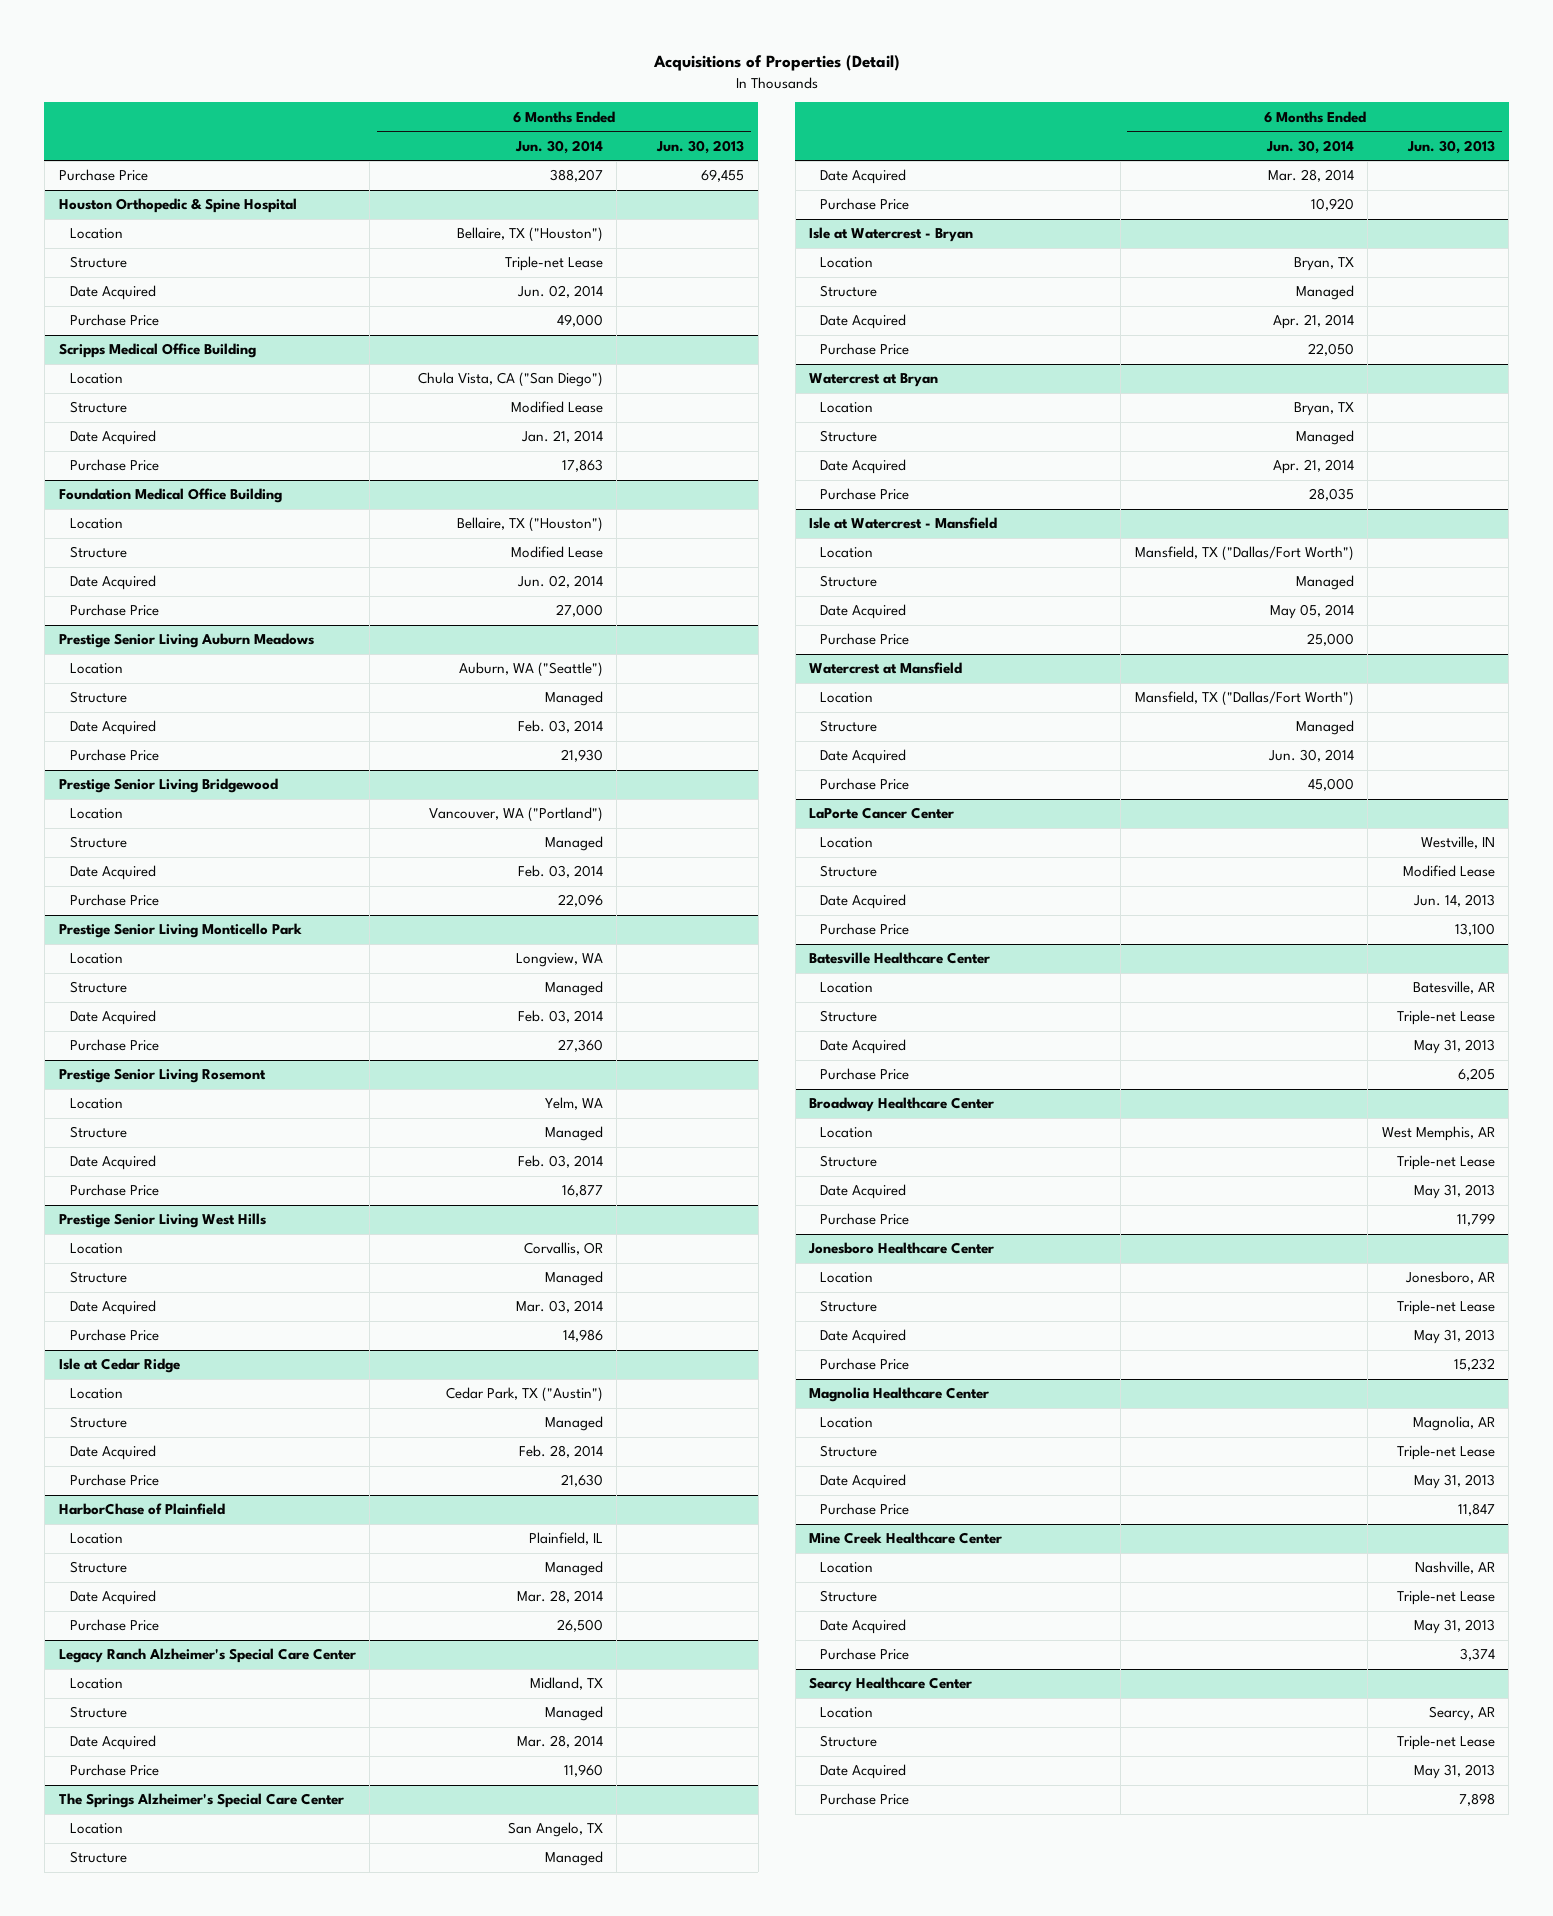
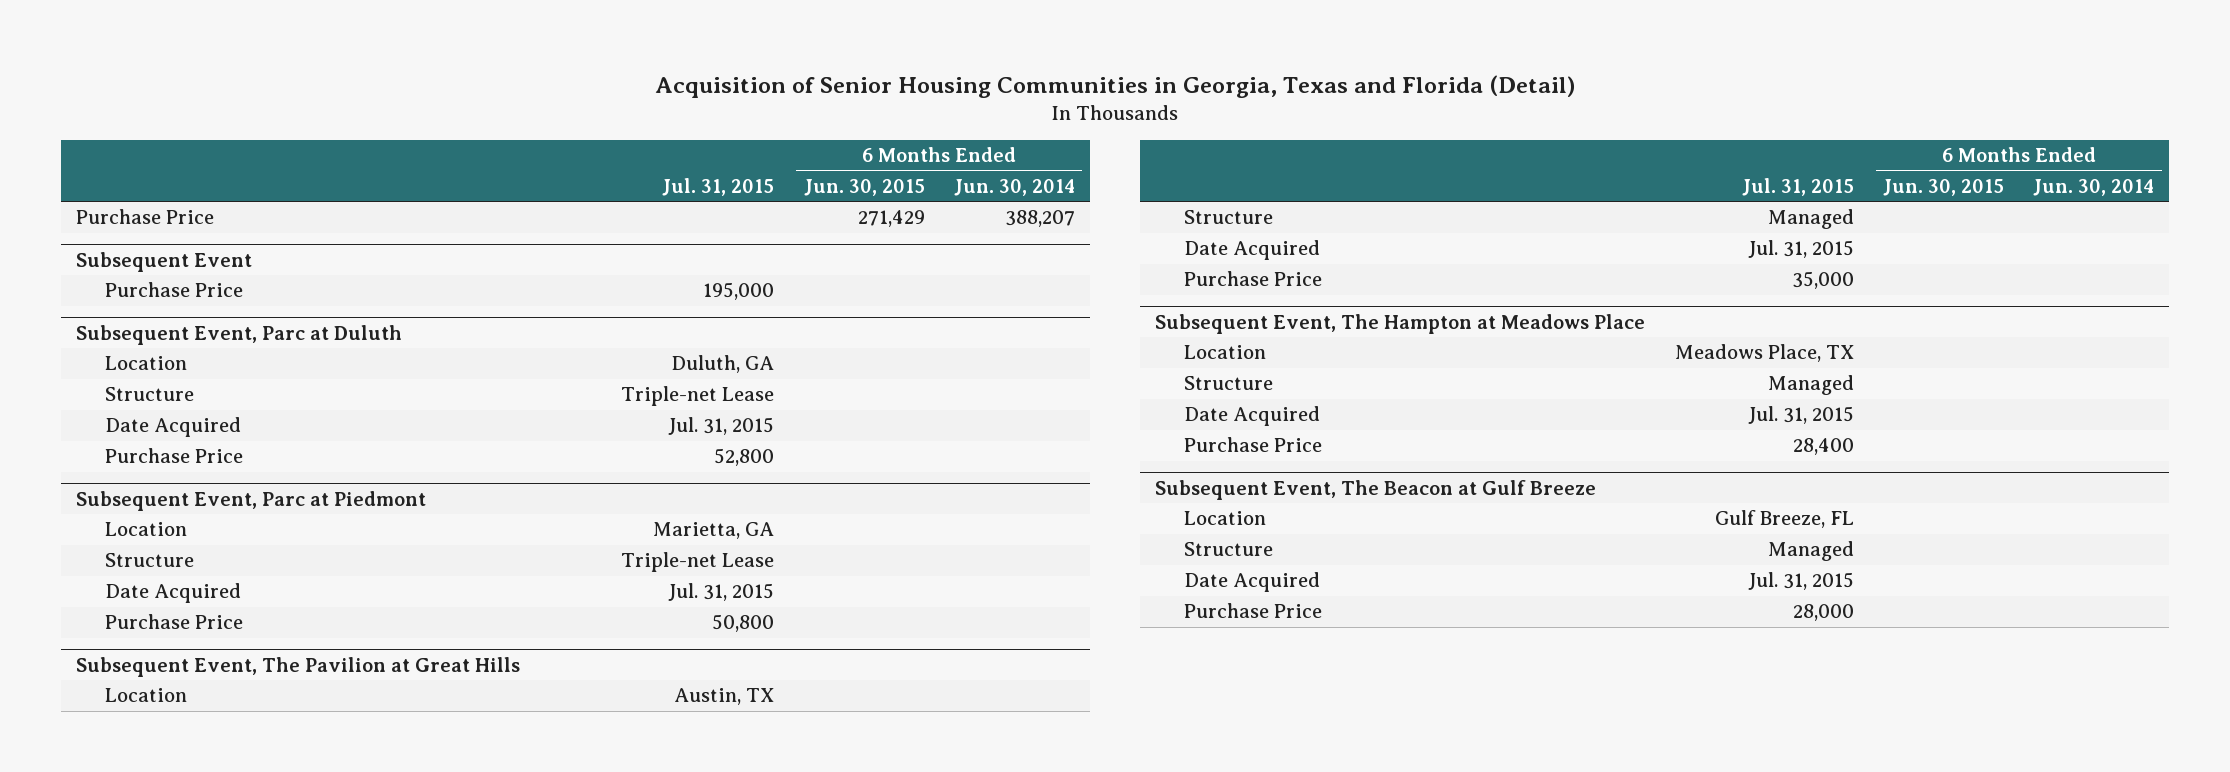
[652,55,900,72] Acquisitions of Properties (Detail) -> [655,74,1576,98] Acquisition of Senior Housing Communities in Georgia, Texas and Florida (Detail)
[655,139,744,154] Jun. 30, 2013 -> none
none -> [662,177,775,196] Jul. 31, 2015
none -> [803,178,925,196] Jun. 30, 2015
[58,198,297,214] Houston Orthopedic & Spine Hospital -> none
[69,228,123,240] Location -> none
[69,256,127,269] Structure -> none
[69,285,156,301] Date Acquired -> none
[69,314,159,327] Purchase Price -> none
[58,343,256,359] Scripps Medical Office Building -> none
[69,373,123,385] Location -> none
[69,401,127,414] Structure -> none
[69,430,156,446] Date Acquired -> none
[69,459,159,472] Purchase Price -> none
[58,488,282,504] Foundation Medical Office Building -> none
[69,518,123,530] Location -> none
[69,546,127,559] Structure -> none
[69,575,156,591] Date Acquired -> none
[69,604,159,617] Purchase Price -> none
[58,633,314,649] Prestige Senior Living Auburn Meadows -> none
[69,663,123,675] Location -> none
[69,691,127,704] Structure -> none
[69,720,156,736] Date Acquired -> none
[69,749,159,762] Purchase Price -> none
[58,778,278,794] Prestige Senior Living Bridgewood -> none
[69,808,123,820] Location -> none
[69,836,127,849] Structure -> none
[69,865,156,881] Date Acquired -> none
[69,894,159,907] Purchase Price -> none
[58,923,302,939] Prestige Senior Living Monticello Park -> none
[69,953,123,965] Location -> none
[69,981,127,994] Structure -> none
[69,1010,156,1026] Date Acquired -> none
[69,1039,159,1052] Purchase Price -> none
[58,1068,266,1084] Prestige Senior Living Rosemont -> none
[69,1098,123,1110] Location -> none
[69,1126,127,1139] Structure -> none
[69,1155,156,1171] Date Acquired -> none
[69,1184,159,1197] Purchase Price -> none
[58,1213,266,1229] Prestige Senior Living West Hills -> none
[69,1243,123,1255] Location -> none
[69,1271,127,1284] Structure -> none
[69,1300,156,1316] Date Acquired -> none
[69,1329,159,1342] Purchase Price -> none
[58,1358,180,1374] Isle at Cedar Ridge -> none
[69,1388,123,1400] Location -> none
[69,1416,127,1429] Structure -> none
[69,1445,156,1461] Date Acquired -> none
[69,1474,159,1487] Purchase Price -> none
[58,1503,225,1516] HarborChase of Plainfield -> none
[69,1533,123,1545] Location -> none
[69,1561,127,1574] Structure -> none
[69,1590,156,1606] Date Acquired -> none
[69,1619,159,1632] Purchase Price -> none
[58,1648,356,1664] Legacy Ranch Alzheimer's Special Care Center -> none
[69,1678,123,1690] Location -> none
[69,1706,127,1719] Structure -> none
[69,1735,156,1751] Date Acquired -> none
[69,1764,159,1777] Purchase Price -> none
[58,1793,344,1809] The Springs Alzheimer's Special Care Center -> none
[69,1823,123,1835] Location -> none
[69,1851,127,1864] Structure -> none
[820,169,907,185] Date Acquired -> none
[820,198,910,211] Purchase Price -> none
[809,227,974,243] Isle at Watercrest - Bryan -> none
[820,257,874,269] Location -> none
[820,285,878,298] Structure -> none
[820,314,907,330] Date Acquired -> none
[820,343,910,356] Purchase Price -> none
[809,373,939,388] Watercrest at Bryan -> none
[820,402,874,414] Location -> none
[820,430,878,443] Structure -> none
[820,459,907,475] Date Acquired -> none
[820,488,910,501] Purchase Price -> none
[809,517,998,530] Isle at Watercrest - Mansfield -> none
[820,547,874,559] Location -> none
[820,575,878,588] Structure -> none
[820,604,907,620] Date Acquired -> none
[820,633,910,646] Purchase Price -> none
[809,662,963,675] Watercrest at Mansfield -> none
[820,692,874,704] Location -> none
[820,720,878,733] Structure -> none
[820,749,907,765] Date Acquired -> none
[820,778,910,791] Purchase Price -> none
[809,807,955,820] LaPorte Cancer Center -> none
[820,837,874,849] Location -> none
[820,865,878,878] Structure -> none
[820,894,907,910] Date Acquired -> none
[820,923,910,936] Purchase Price -> none
[809,952,991,965] Batesville Healthcare Center -> none
[820,982,874,994] Location -> none
[820,1010,878,1023] Structure -> none
[820,1039,907,1055] Date Acquired -> none
[820,1068,910,1081] Purchase Price -> none
[809,1097,995,1113] Broadway Healthcare Center -> none
[820,1127,874,1139] Location -> none
[820,1155,878,1168] Structure -> none
[820,1184,907,1200] Date Acquired -> none
[820,1213,910,1226] Purchase Price -> none
[808,1242,995,1255] Jonesboro Healthcare Center -> none
[820,1272,874,1284] Location -> none
[820,1300,878,1313] Structure -> none
[820,1329,907,1345] Date Acquired -> none
[820,1358,910,1371] Purchase Price -> none
[809,1387,990,1403] Magnolia Healthcare Center -> none
[820,1417,874,1429] Location -> none
[820,1445,878,1458] Structure -> none
[820,1474,907,1490] Date Acquired -> none
[820,1503,910,1516] Purchase Price -> none
[809,1532,1003,1545] Mine Creek Healthcare Center -> none
[820,1562,874,1574] Location -> none
[820,1590,878,1603] Structure -> none
[820,1619,907,1635] Date Acquired -> none
[820,1648,910,1661] Purchase Price -> none
[809,1677,973,1693] Searcy Healthcare Center -> none
[820,1707,874,1719] Location -> none
[820,1735,878,1748] Structure -> none
[820,1764,907,1780] Date Acquired -> none
[820,1793,910,1806] Purchase Price -> none
none -> [75,252,252,273] Subsequent Event
none -> [104,282,243,298] Purchase Price
none -> [75,325,402,346] Subsequent Event, Parc at Duluth
none -> [104,356,187,371] Location
none -> [104,387,194,402] Structure
none -> [104,417,241,438] Date Acquired
none -> [104,448,243,464] Purchase Price
none -> [75,491,426,512] Subsequent Event, Parc at Piedmont
none -> [104,522,187,537] Location
none -> [104,553,194,568] Structure
none -> [104,583,241,604] Date Acquired
none -> [104,614,243,630] Purchase Price
none -> [75,657,520,678] Subsequent Event, The Pavilion at Great Hills
none -> [104,688,187,703] Location
none -> [1183,210,1273,225] Structure
none -> [1183,240,1320,261] Date Acquired
none -> [1183,271,1322,287] Purchase Price
none -> [1155,314,1646,335] Subsequent Event, The Hampton at Meadows Place
none -> [1183,345,1266,360] Location
none -> [1183,376,1273,391] Structure
none -> [1183,406,1320,427] Date Acquired
none -> [1183,437,1322,453] Purchase Price
none -> [1155,480,1597,501] Subsequent Event, The Beacon at Gulf Breeze
none -> [1183,511,1266,526] Location
none -> [1183,542,1273,557] Structure
none -> [1183,572,1320,593] Date Acquired
none -> [1183,603,1322,619] Purchase Price

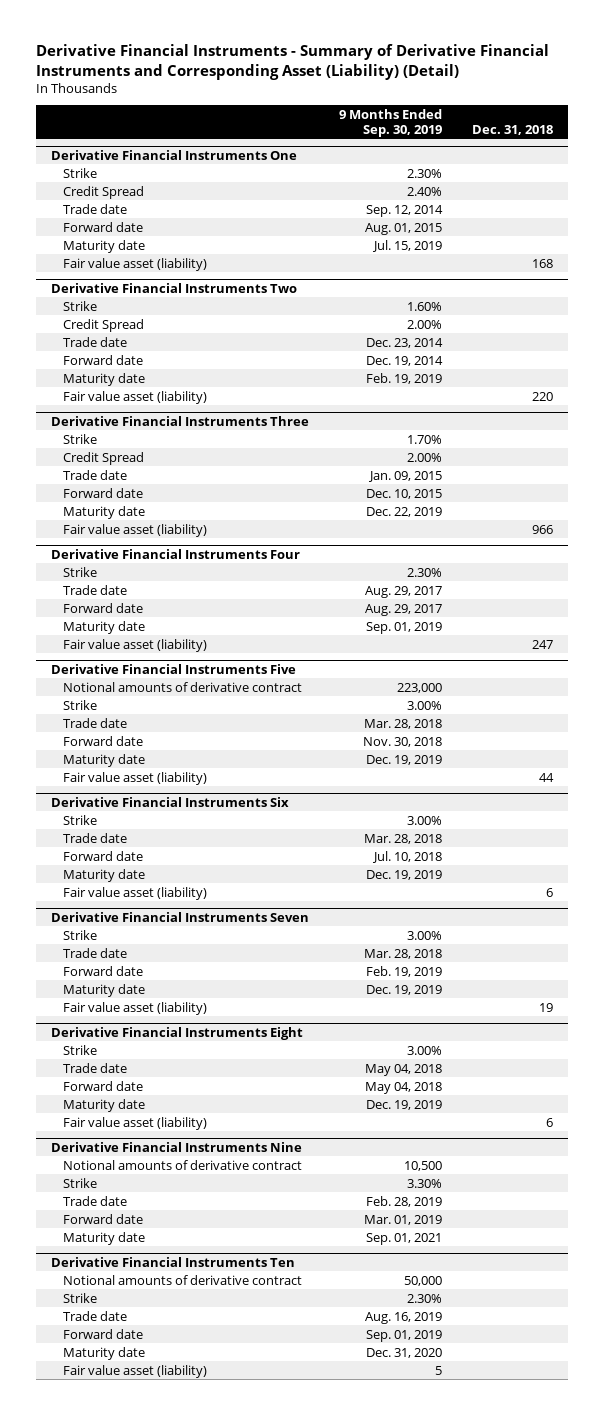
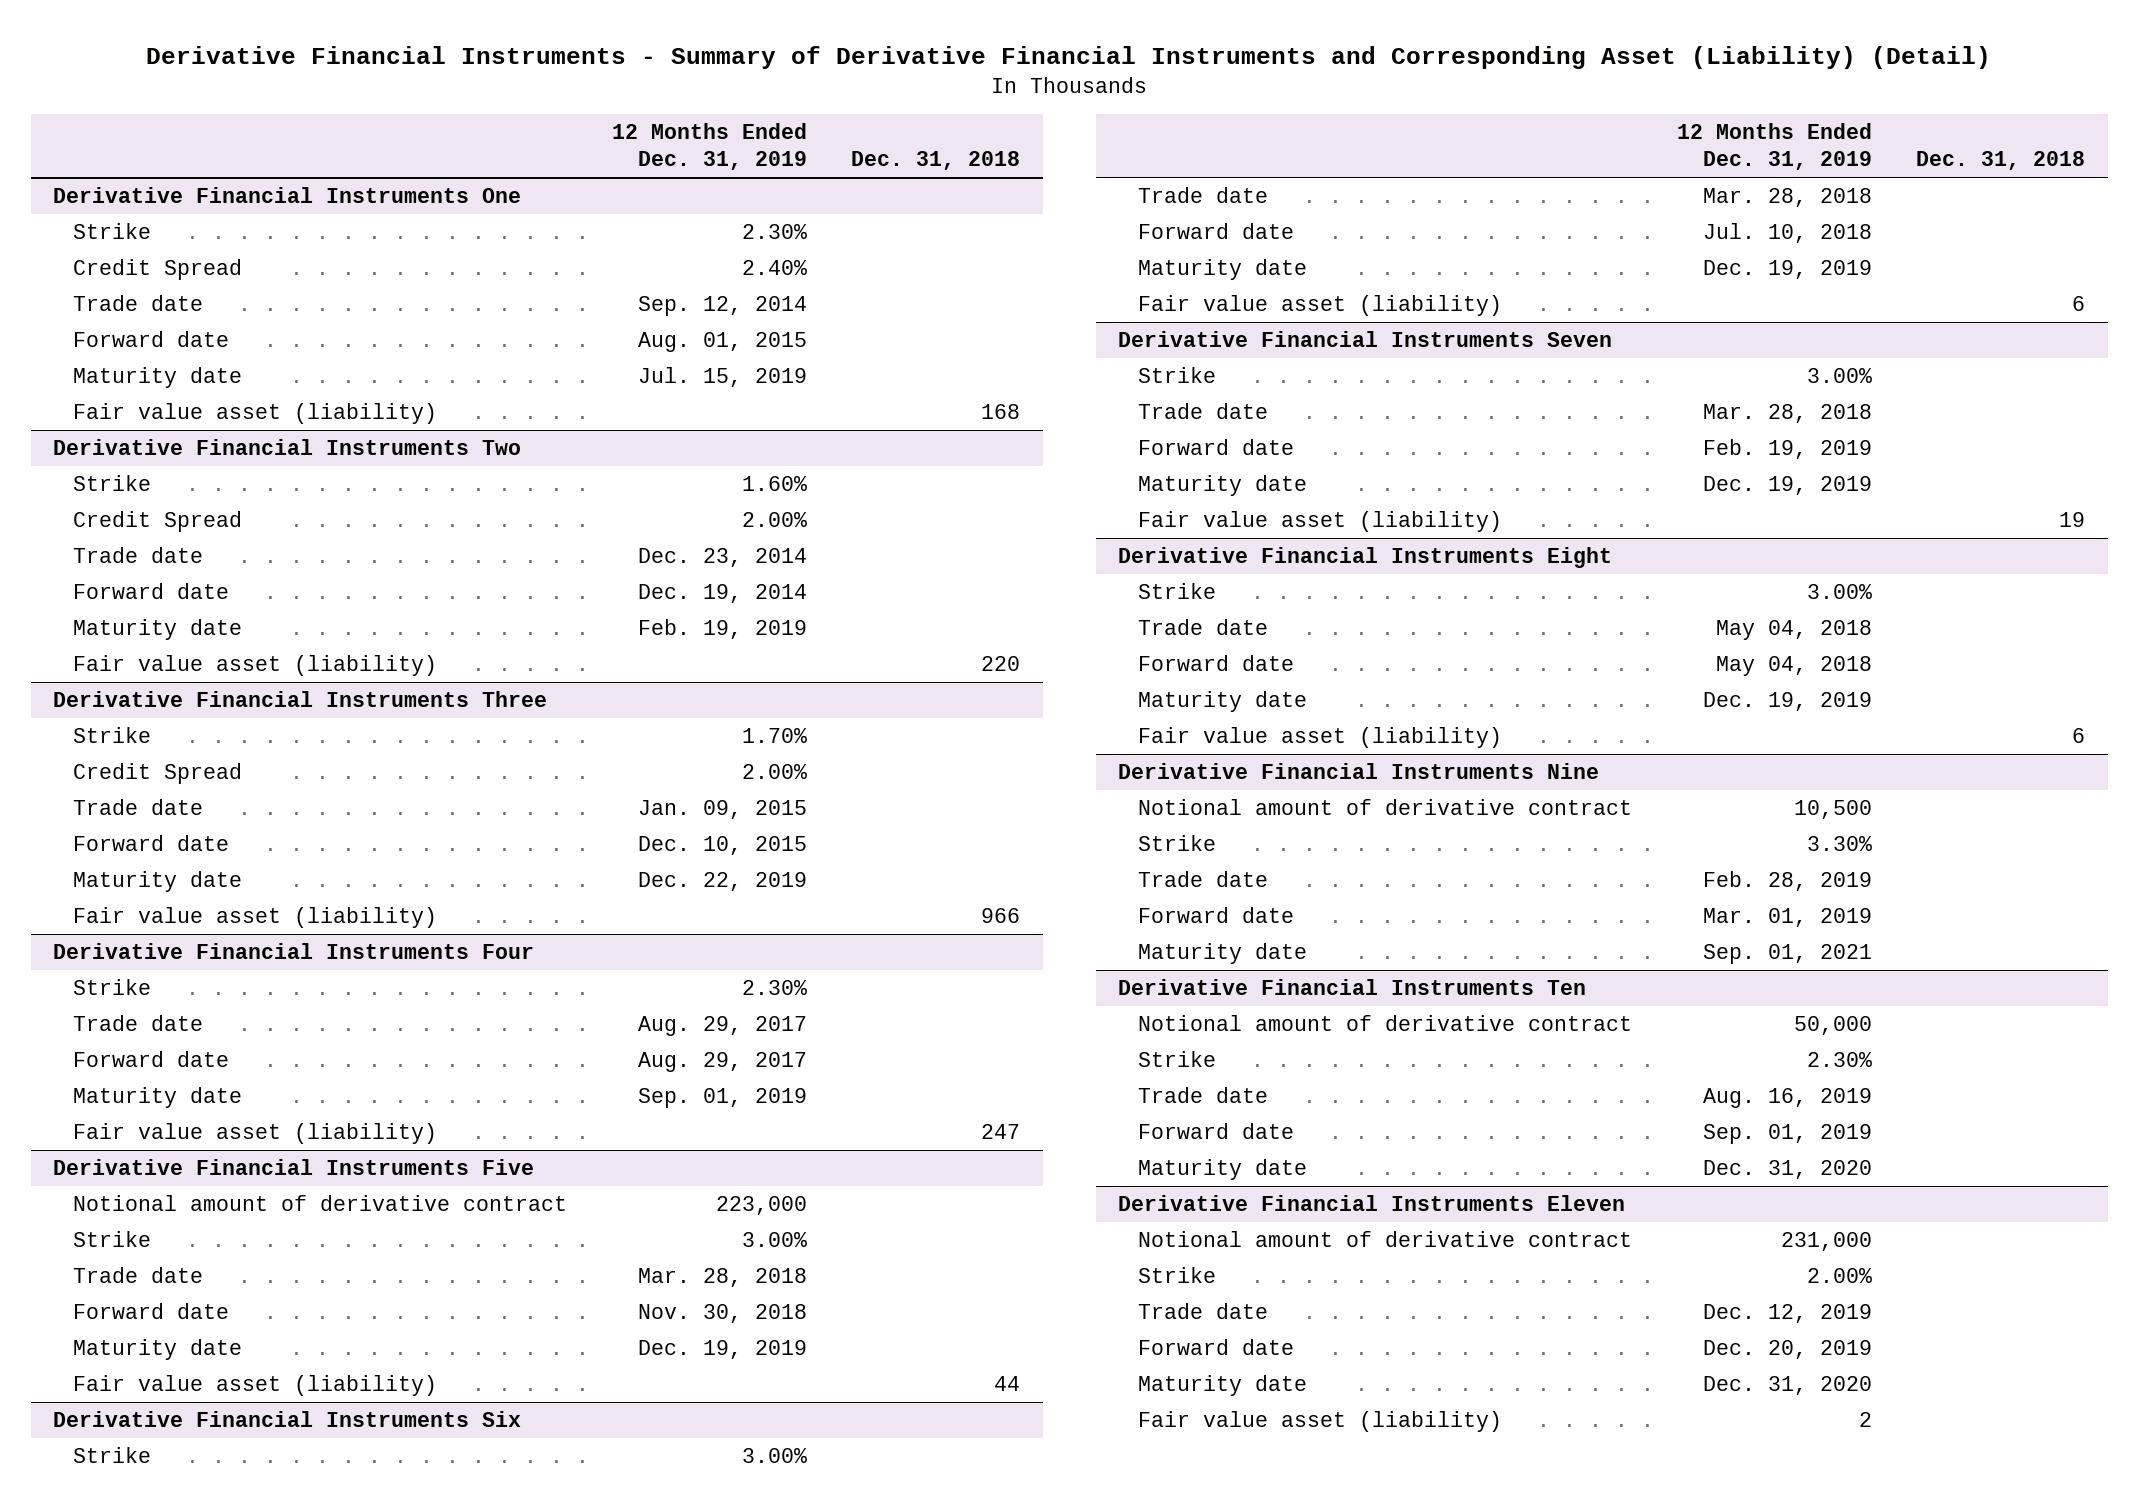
[339,108,443,137] 9 Months Ended Sep. 30, 2019 -> none
none -> [611,123,807,171] 12 Months Ended Dec. 31, 2019
[62,681,302,692] Notional amounts of derivative contract -> [72,1195,567,1212] Notional amount of derivative contract
[62,1159,302,1170] Notional amounts of derivative contract -> [1137,799,1632,816] Notional amount of derivative contract
[62,1274,302,1285] Notional amounts of derivative contract -> [1137,1015,1632,1032] Notional amount of derivative contract
[62,1364,207,1378] Fair value asset (liability) -> none
none -> [1118,1195,1626,1212] Derivative Financial Instruments Eleven
none -> [1137,1231,1632,1248] Notional amount of derivative contract
none -> [1137,1267,1216,1284] Strike
none -> [1137,1303,1268,1320] Trade date
none -> [1137,1339,1294,1356] Forward date
none -> [1137,1375,1307,1397] Maturity date
none -> [1137,1411,1502,1433] Fair value asset (liability)

